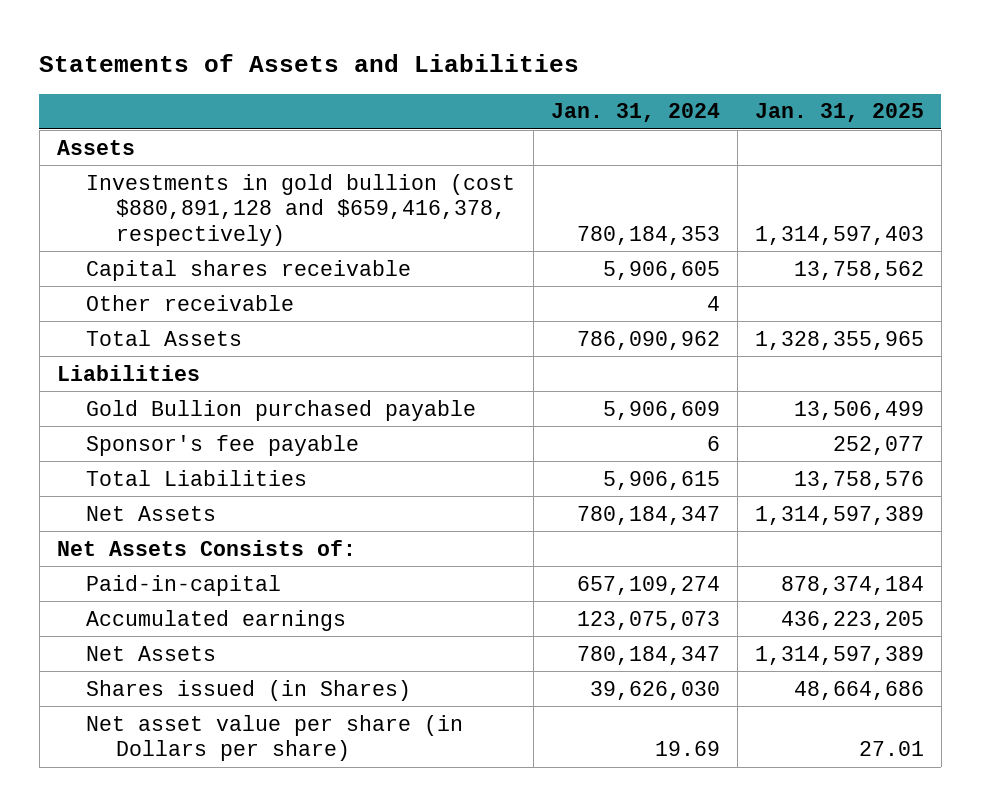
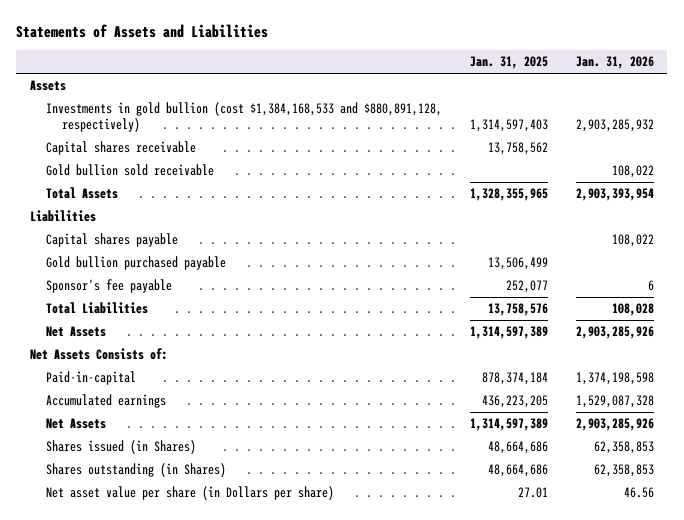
[550,103,720,123] Jan. 31, 2024 -> none
none -> [575,56,654,70] Jan. 31, 2026
[86,173,516,246] Investments in gold bullion (cost $880,891,128 and $659,416,378, respectively) -> [45,102,442,133] Investments in gold bullion (cost $1,384,168,533 and $880,891,128, respectively)
[86,294,295,311] Other receivable -> none
none -> [45,164,214,177] Gold bullion sold receivable
none -> [45,233,178,248] Capital shares payable
[86,399,477,421] Gold Bullion purchased payable -> [45,256,226,271] Gold bullion purchased payable
none -> [45,463,226,478] Shares outstanding (in Shares)

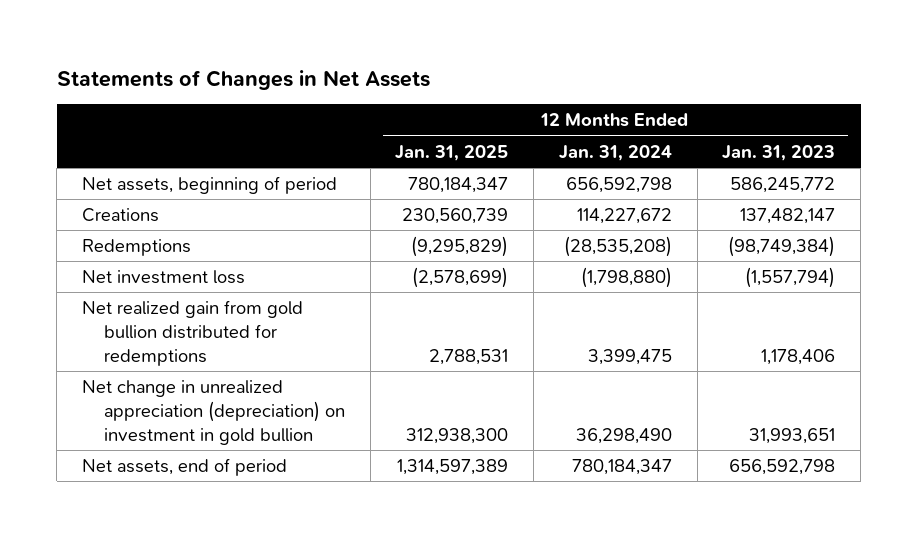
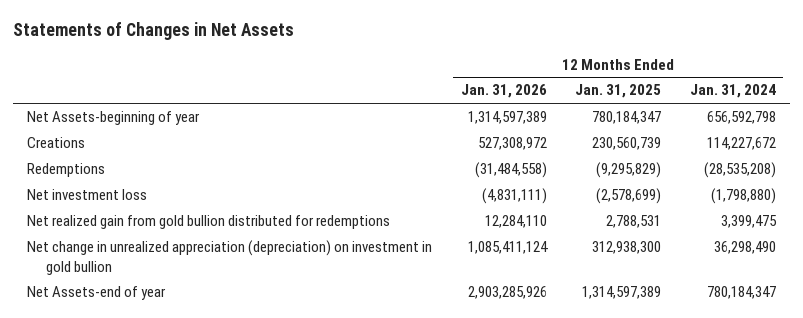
[722,144,836,161] Jan. 31, 2023 -> none
none -> [460,84,547,99] Jan. 31, 2026
[81,176,337,195] Net assets, beginning of period -> [27,111,201,126] Net Assets-beginning of year
[81,458,287,477] Net assets, end of period -> [27,286,167,301] Net Assets-end of year

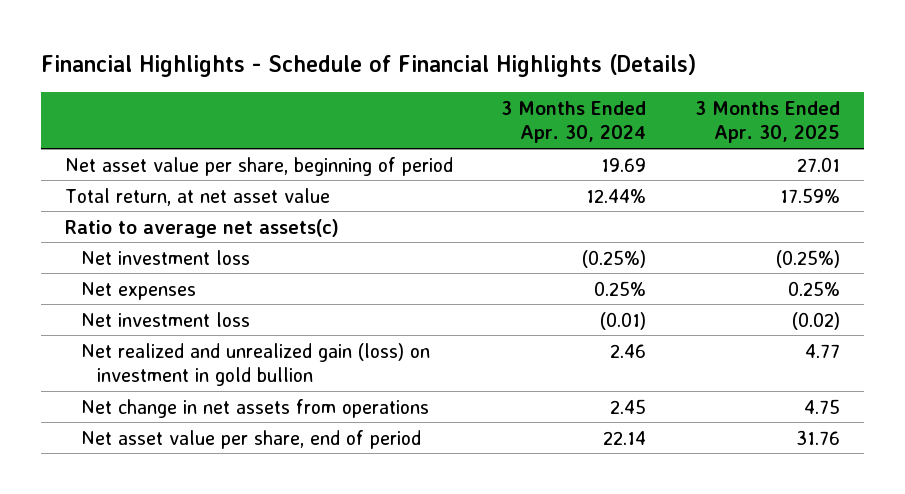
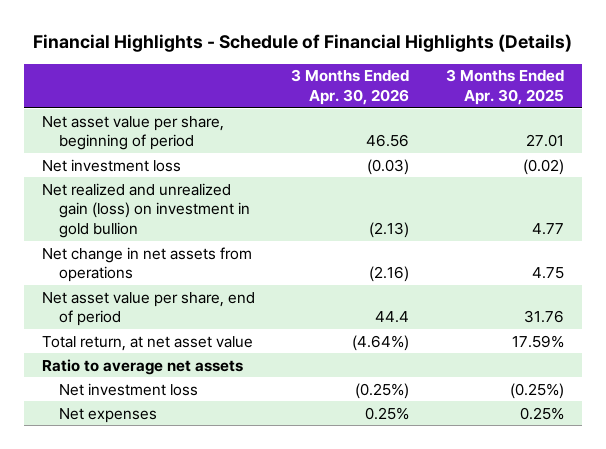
[501,100,647,144] 3 Months Ended Apr. 30, 2024 -> none
none -> [291,69,410,106] 3 Months Ended Apr. 30, 2026
[65,218,340,238] Ratio to average net assets(c) -> none
[65,187,331,206] Total return, at net asset value -> [41,335,253,351] Total return, at net asset value
none -> [41,358,243,375] Ratio to average net assets
[80,249,250,265] Net investment loss -> [59,382,199,396] Net investment loss
[80,281,196,300] Net expenses -> [59,407,158,423] Net expenses

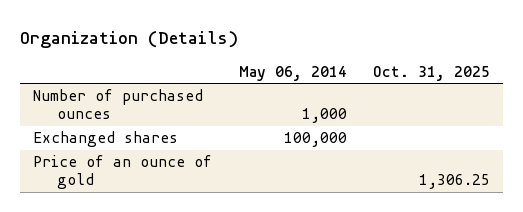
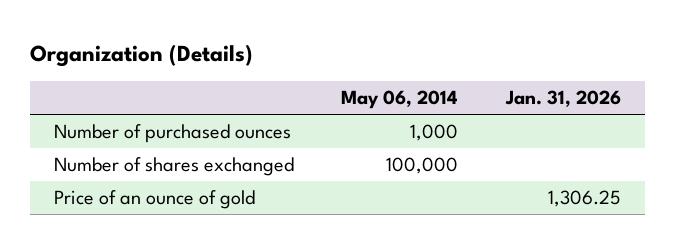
[373,65,491,81] Oct. 31, 2025 -> none
none -> [505,90,622,108] Jan. 31, 2026
[33,131,179,148] Exchanged shares -> [53,157,294,177] Number of shares exchanged

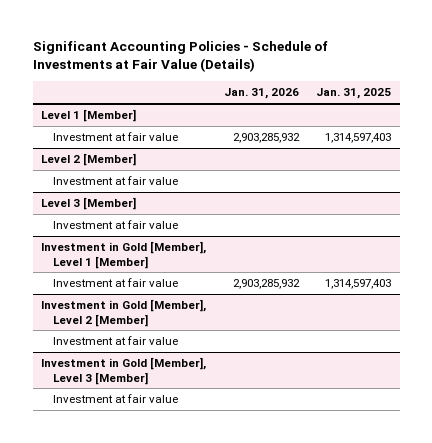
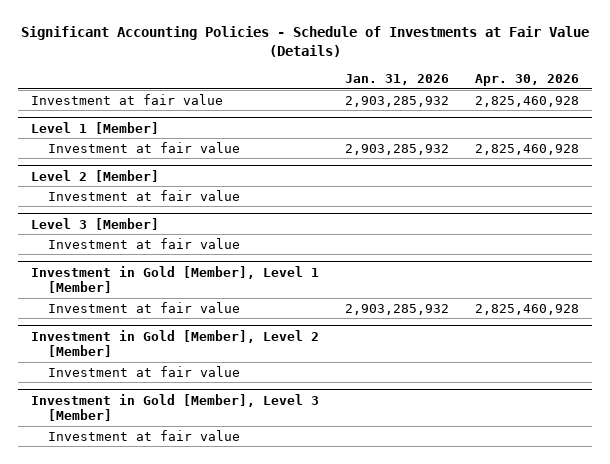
[316,88,392,100] Jan. 31, 2025 -> none
none -> [475,74,580,87] Apr. 30, 2026
none -> [30,93,223,105] Investment at fair value

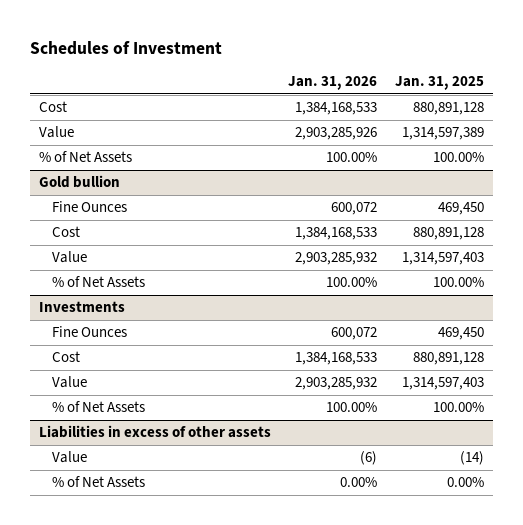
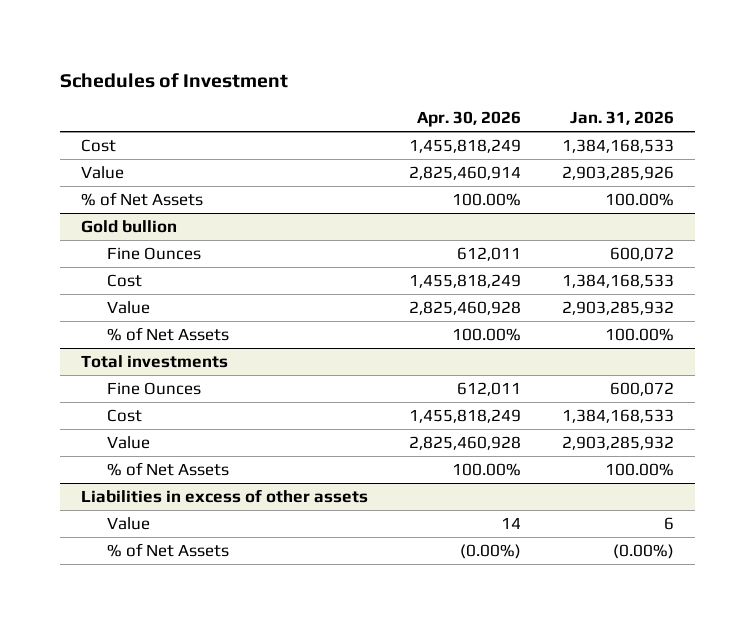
[395,76,485,91] Jan. 31, 2025 -> none
none -> [417,111,522,128] Apr. 30, 2026
[38,301,125,313] Investments -> [80,355,228,369] Total investments
[360,451,378,466] (6) -> [664,517,675,531] 6
[340,477,378,488] 0.00% -> [613,544,675,560] (0.00%)

